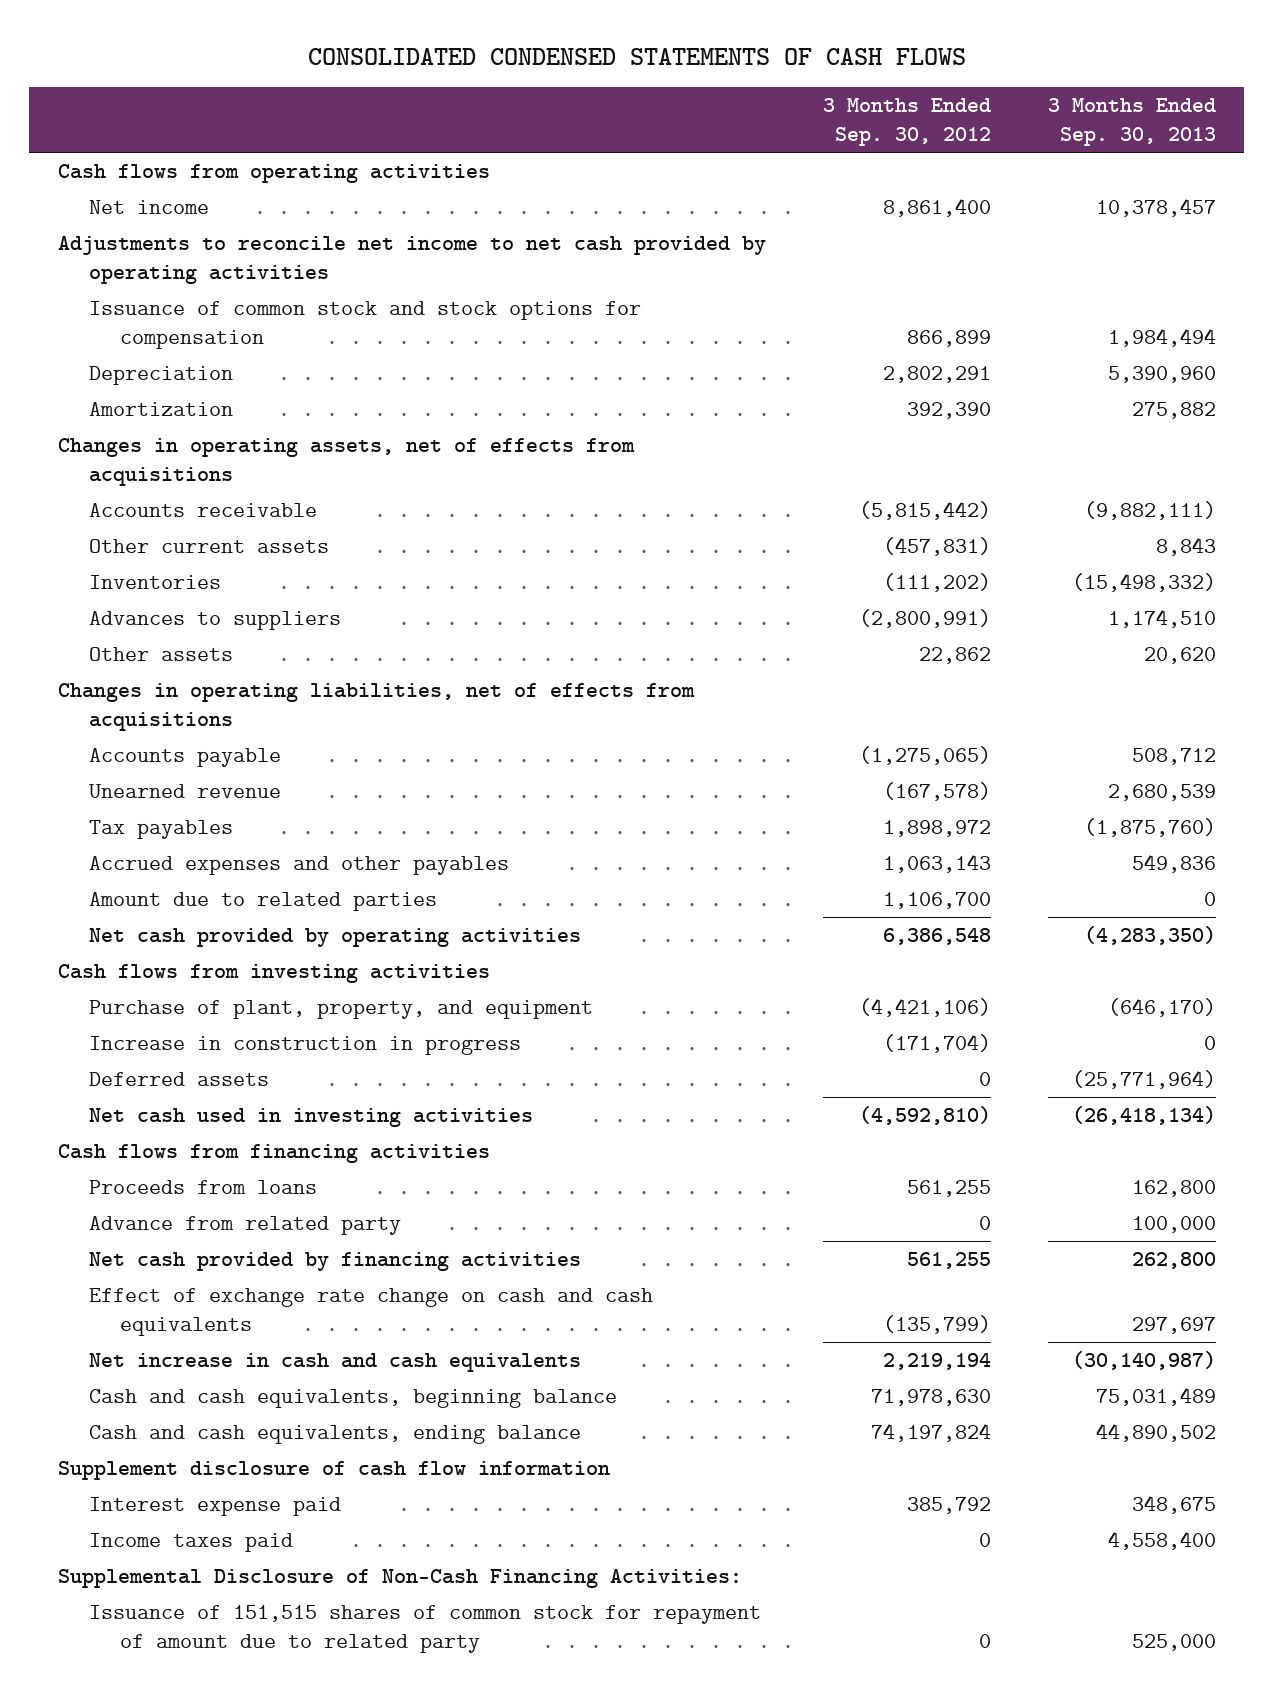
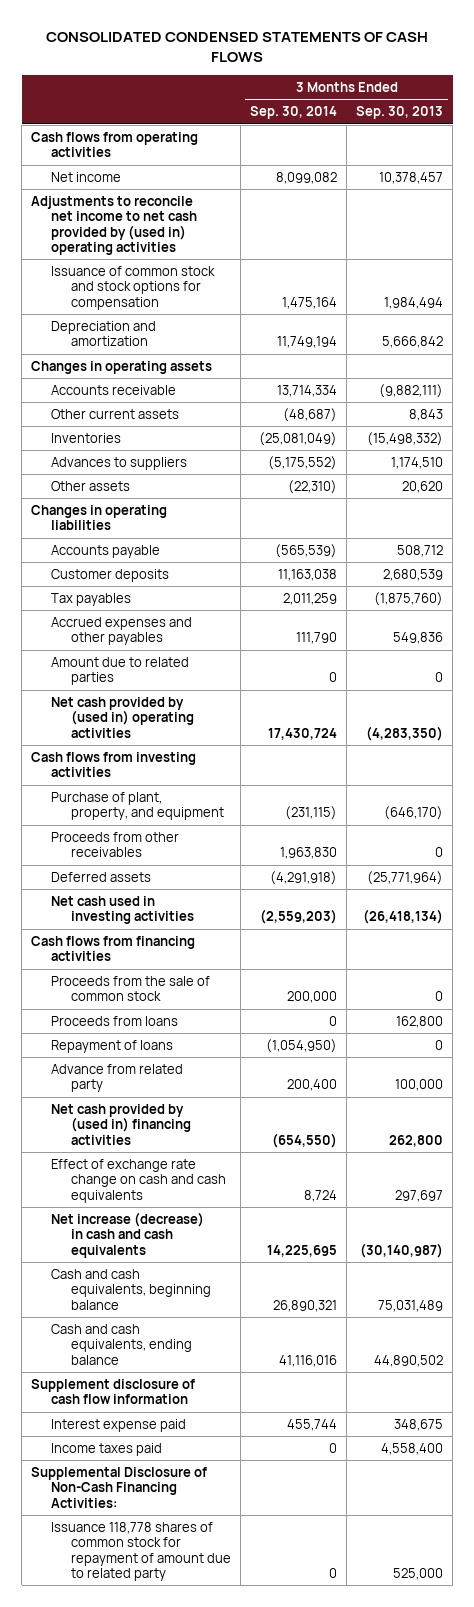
[822,98,991,147] 3 Months Ended Sep. 30, 2012 -> none
none -> [250,106,338,120] Sep. 30, 2014
[57,235,766,284] Adjustments to reconcile net income to net cash provided by operating activities -> [31,195,198,255] Adjustments to reconcile net income to net cash provided by (used in) operating activities
[89,365,234,385] Depreciation -> none
[89,401,234,416] Amortization -> none
none -> [51,320,157,347] Depreciation and amortization
[57,437,635,486] Changes in operating assets, net of effects from acquisitions -> [31,360,213,374] Changes in operating assets
[57,682,695,731] Changes in operating liabilities, net of effects from acquisitions -> [31,504,168,531] Changes in operating liabilities
[89,783,282,798] Unearned revenue -> [51,568,170,582] Customer deposits
[89,927,582,947] Net cash provided by operating activities -> [51,696,195,738] Net cash provided by (used in) operating activities
[89,1035,522,1055] Increase in construction in progress -> none
none -> [51,831,180,858] Proceeds from other receivables
none -> [51,975,211,1002] Proceeds from the sale of common stock
none -> [51,1039,174,1053] Repayment of loans
[89,1251,582,1271] Net cash provided by financing activities -> [51,1103,192,1145] Net cash provided by (used in) financing activities
[89,1352,582,1372] Net increase in cash and cash equivalents -> [51,1211,205,1258] Net increase (decrease) in cash and cash equivalents
[89,1604,762,1653] Issuance of 151,515 shares of common stock for repayment of amount due to related party -> [51,1521,232,1581] Issuance 118,778 shares of common stock for repayment of amount due to related party

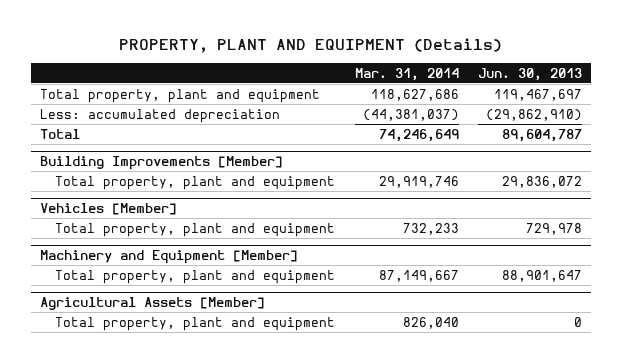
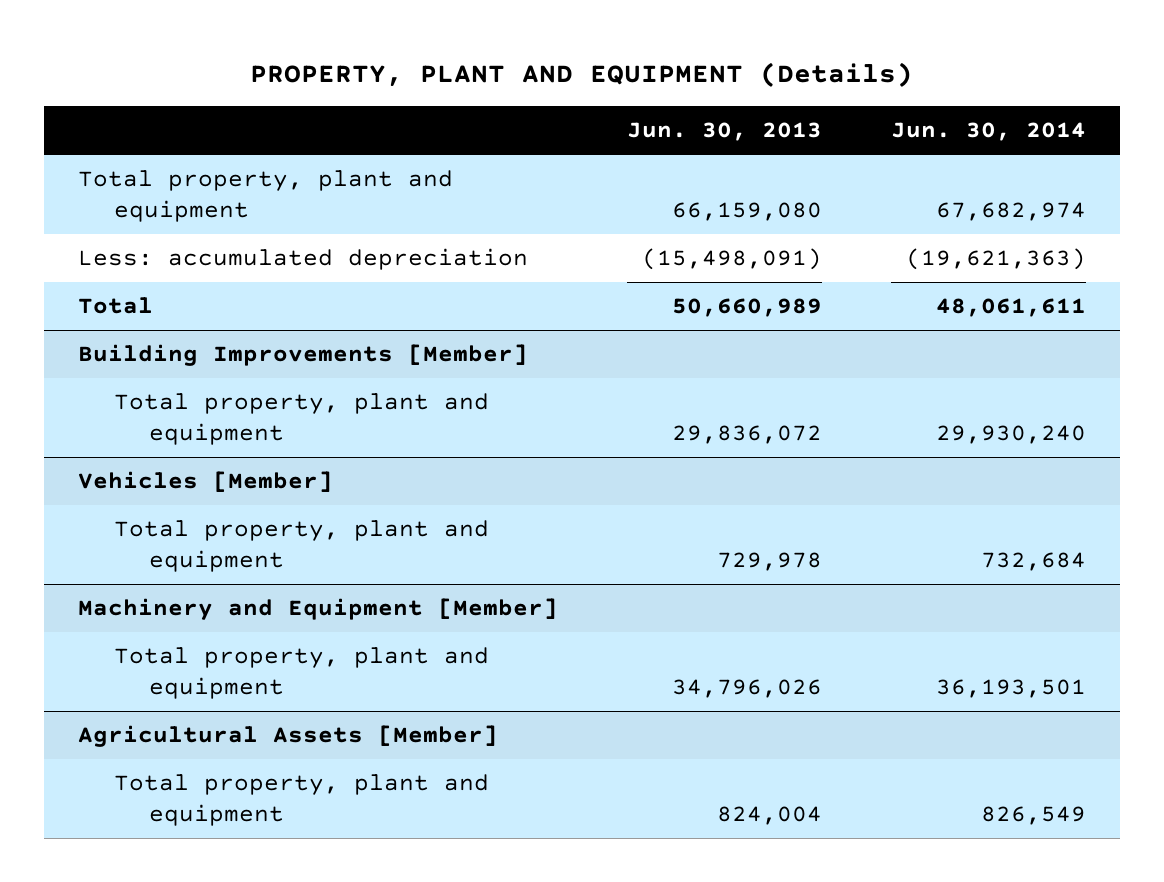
[354,67,459,81] Mar. 31, 2014 -> none
none -> [890,122,1086,142] Jun. 30, 2014
[493,88,582,101] 119,467,697 -> [671,202,822,222] 66,159,080
[485,108,582,121] (29,862,910) -> [641,248,822,271] (15,498,091)
[501,128,582,142] 89,604,787 -> [671,298,822,318] 50,660,989
[501,269,582,282] 88,901,647 -> [671,679,822,699] 34,796,026
[573,316,582,327] 0 -> [716,806,822,826] 824,004

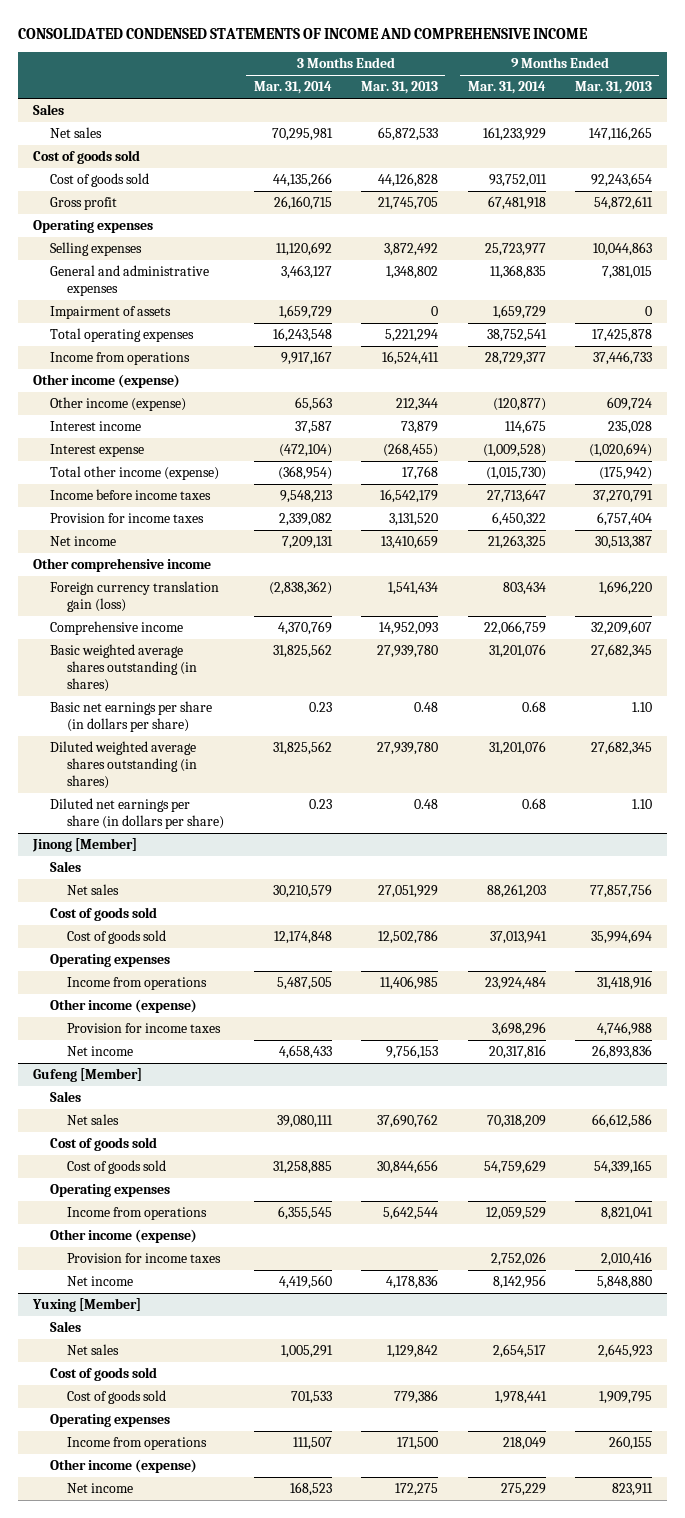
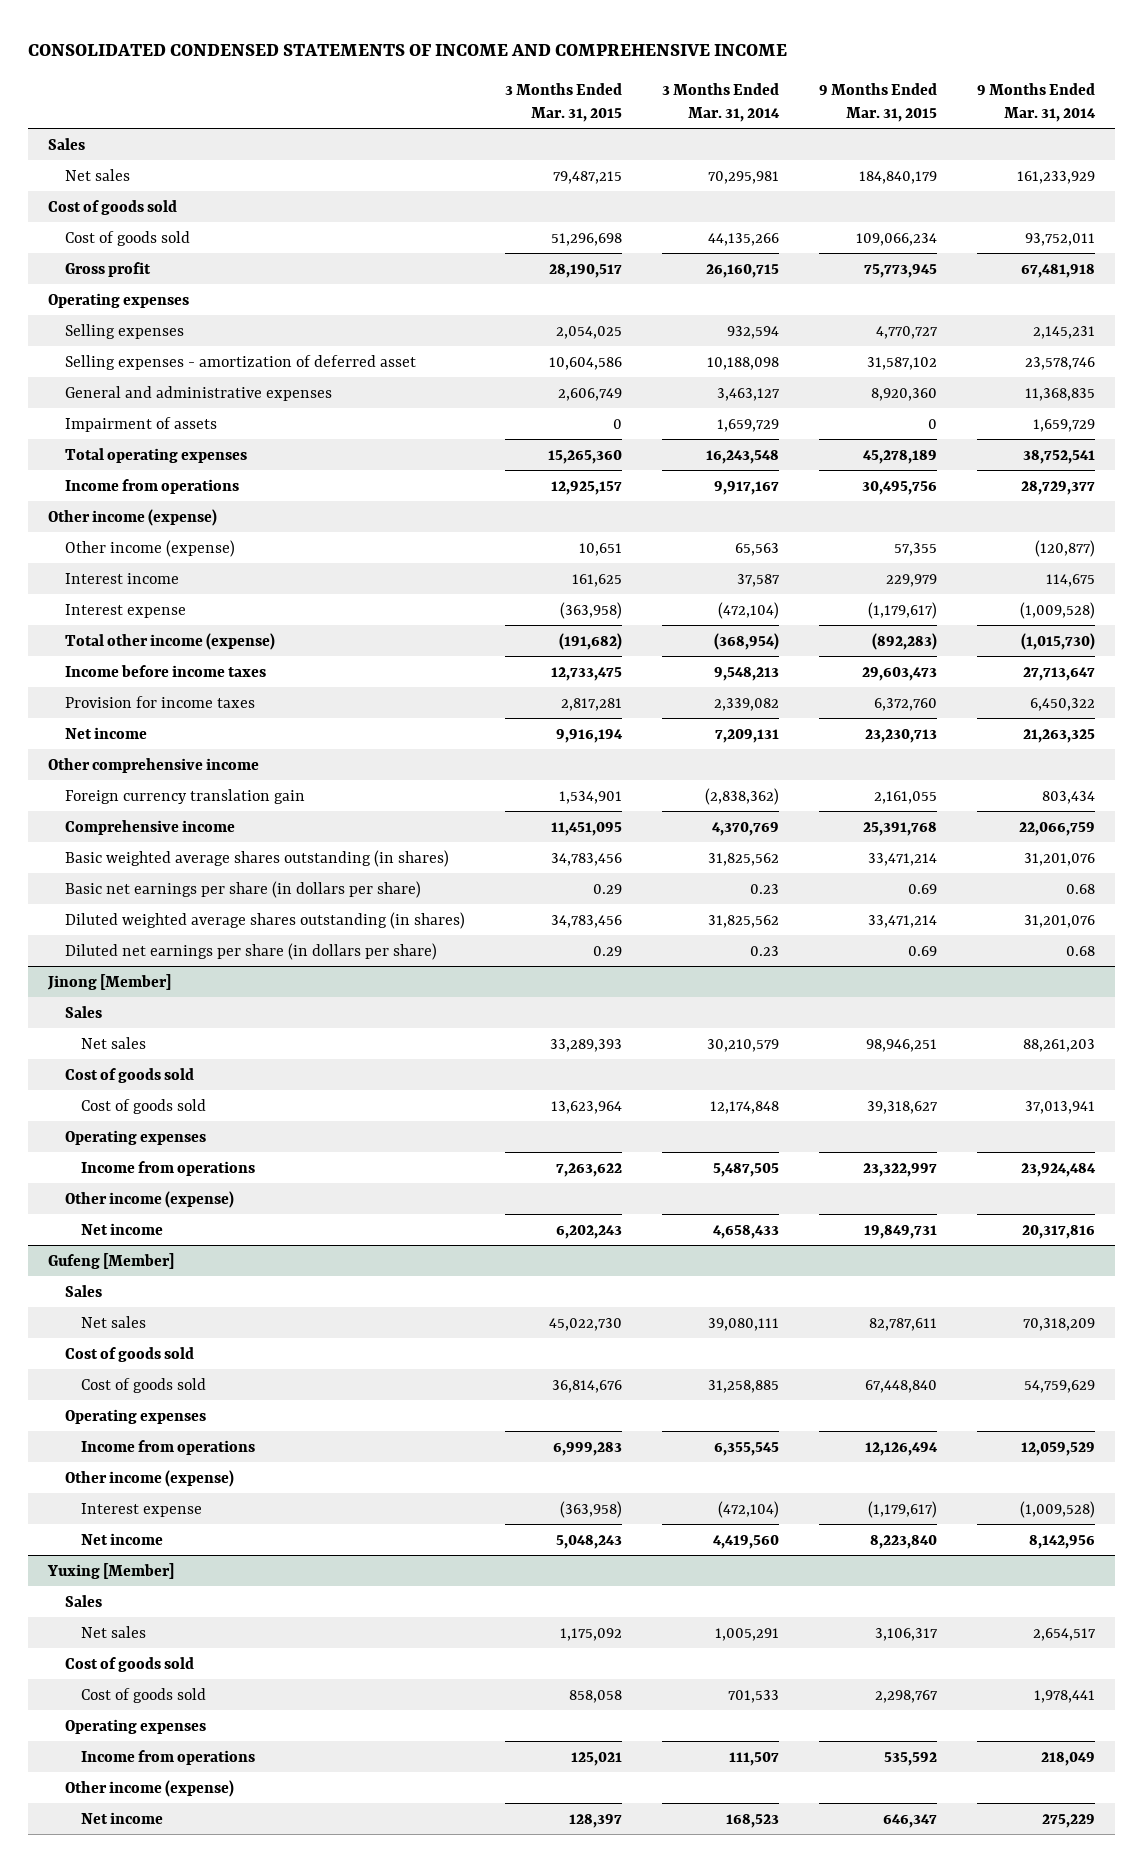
[361,81,439,95] Mar. 31, 2013 -> none
[574,81,652,95] Mar. 31, 2013 -> none
none -> [504,83,622,122] 3 Months Ended Mar. 31, 2015
none -> [819,83,938,122] 9 Months Ended Mar. 31, 2015
[275,242,332,257] 11,120,692 -> [727,325,780,339] 932,594
[484,243,546,257] 25,723,977 -> [1033,325,1096,339] 2,145,231
none -> [64,354,416,370] Selling expenses - amortization of deferred asset
[50,581,220,612] Foreign currency translation gain (loss) -> [64,788,305,804] Foreign currency translation gain
[67,1023,222,1034] Provision for income taxes -> none
[67,1253,222,1264] Provision for income taxes -> none
none -> [81,1502,203,1517] Interest expense

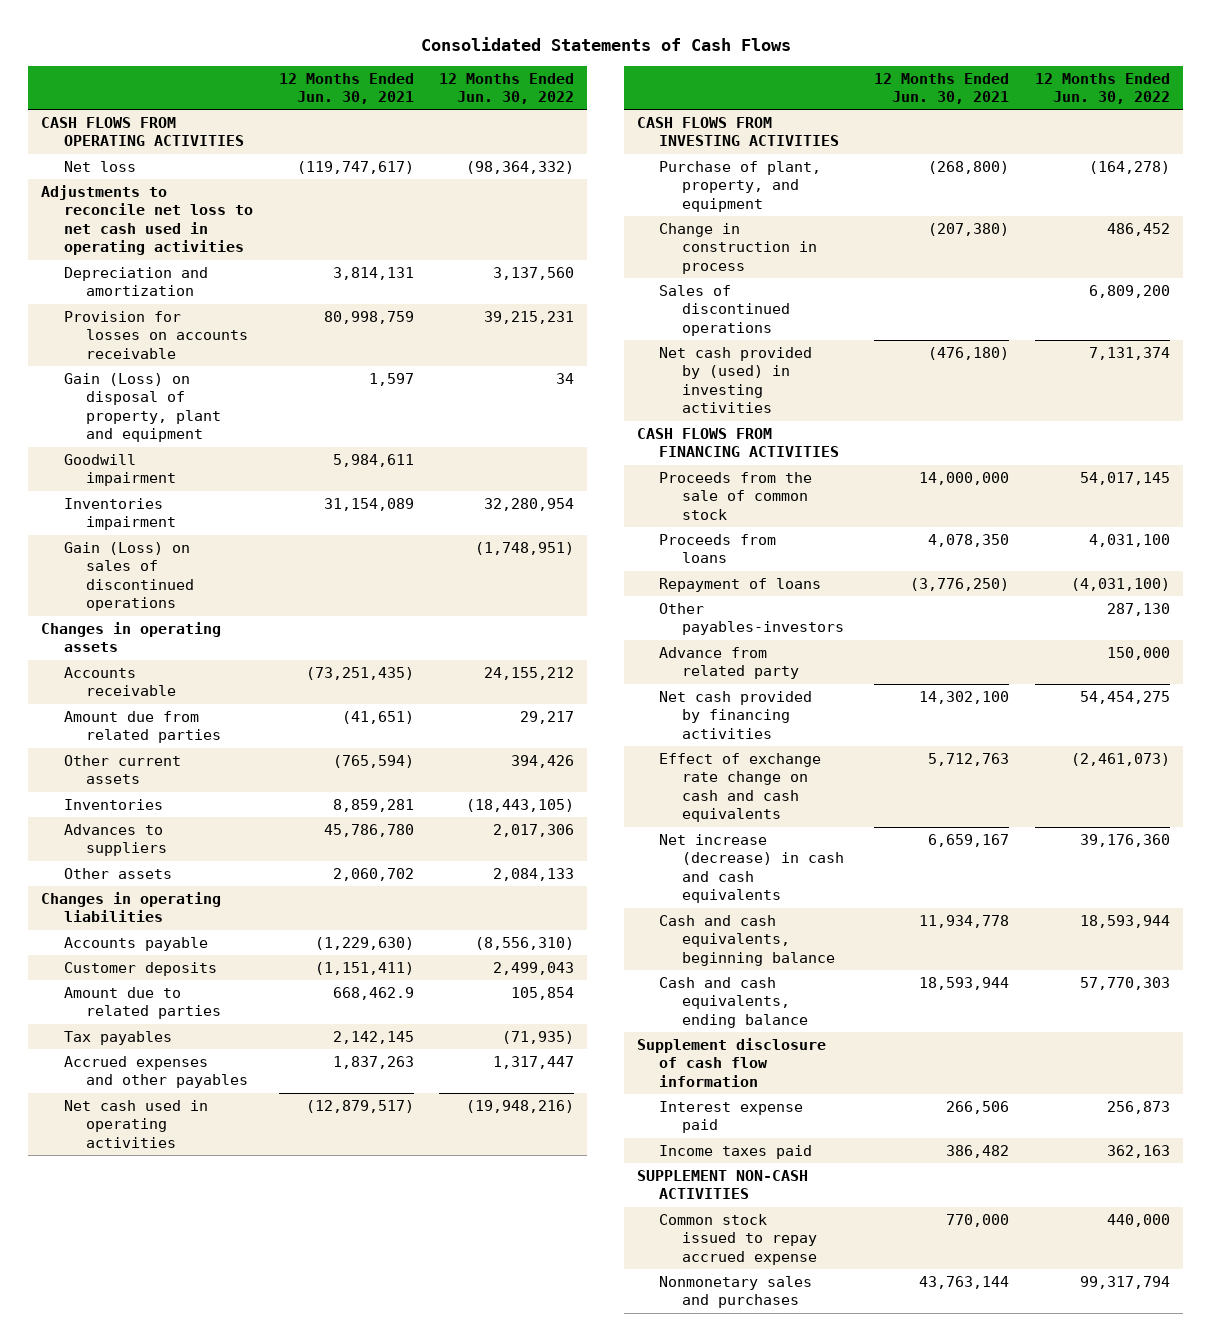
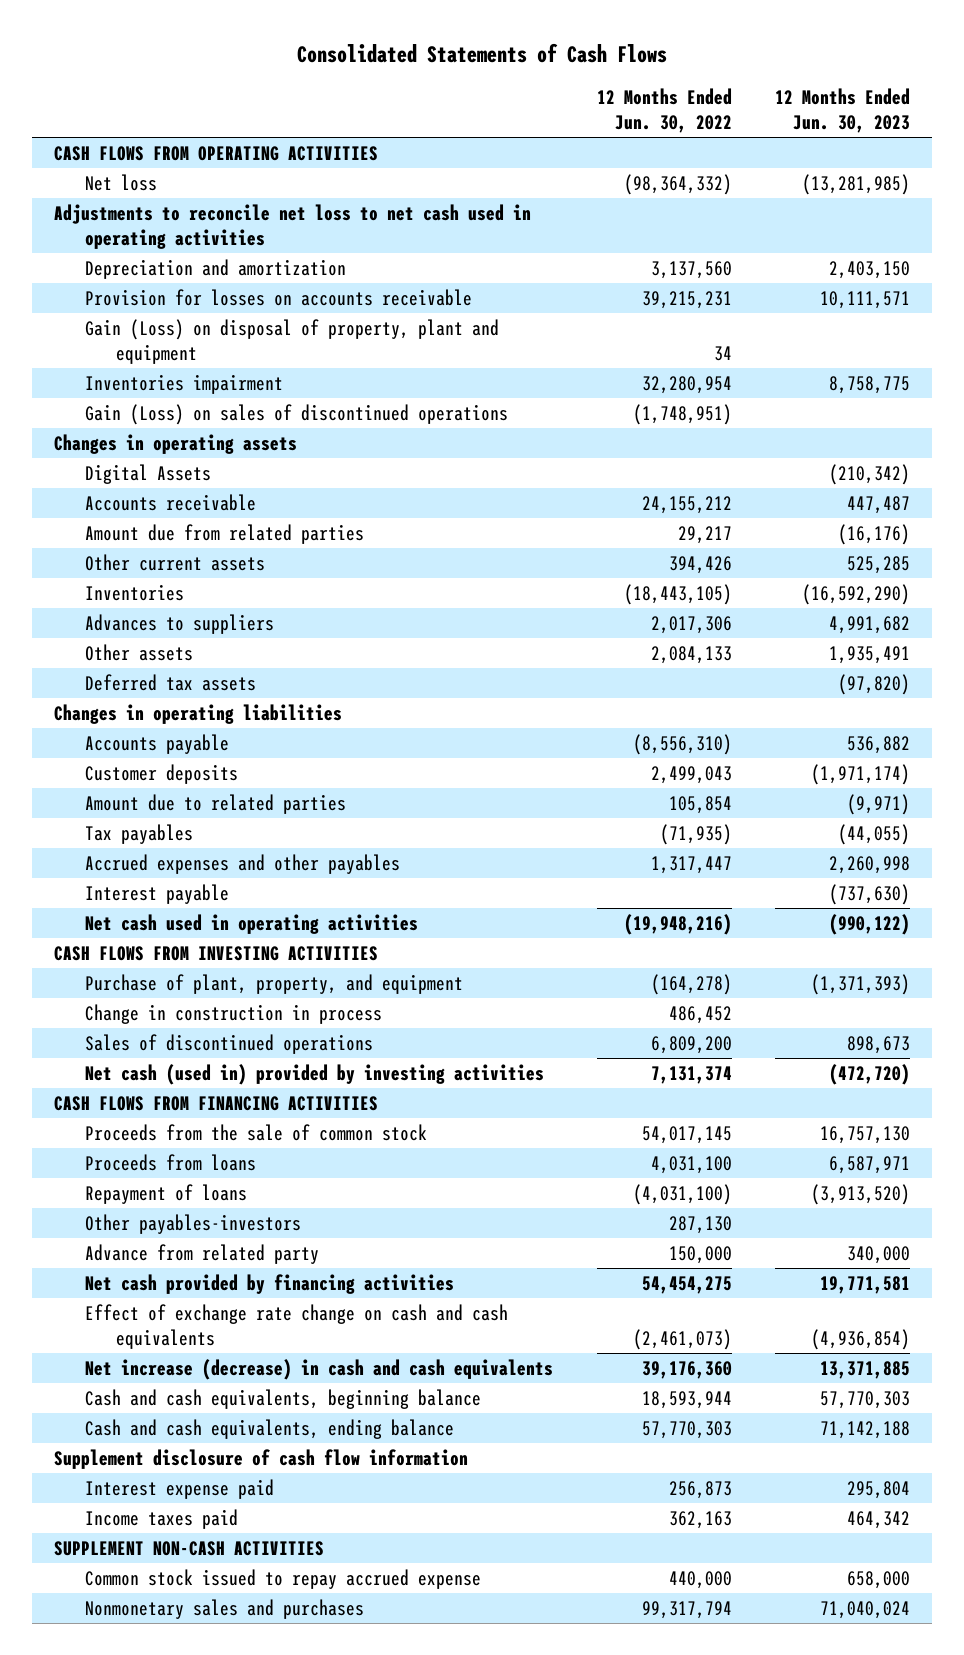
[278,72,414,105] 12 Months Ended Jun. 30, 2021 -> none
none -> [775,87,911,133] 12 Months Ended Jun. 30, 2023
[63,454,177,487] Goodwill impairment -> none
none -> [84,464,211,485] Digital Assets
none -> [84,674,256,692] Deferred tax assets
none -> [84,884,229,905] Interest payable
[659,347,813,414] Net cash provided by (used) in investing activities -> [84,1064,544,1086] Net cash (used in) provided by investing activities

